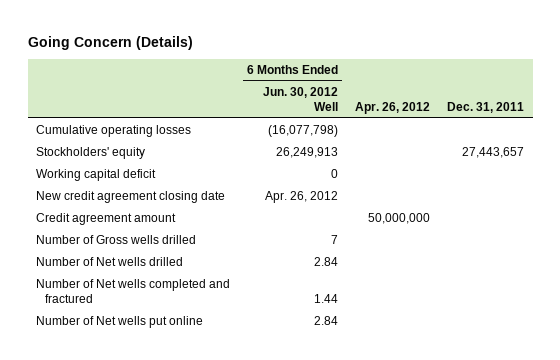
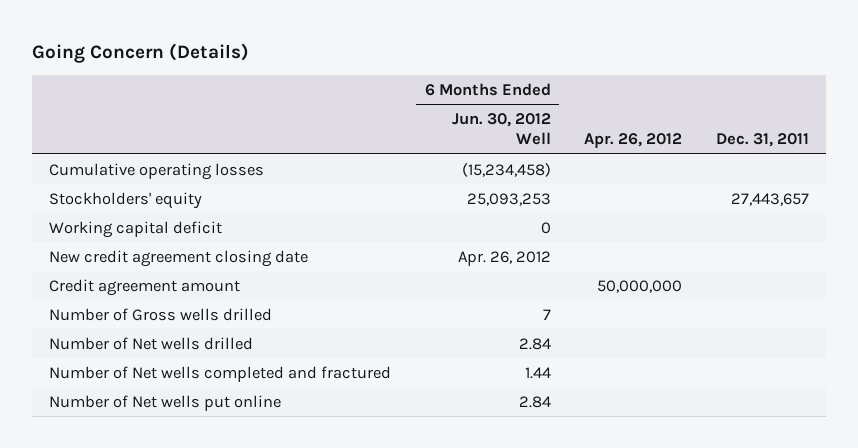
[268,125,339,138] (16,077,798) -> [461,162,551,177] (15,234,458)
[276,147,339,159] 26,249,913 -> [466,192,551,206] 25,093,253

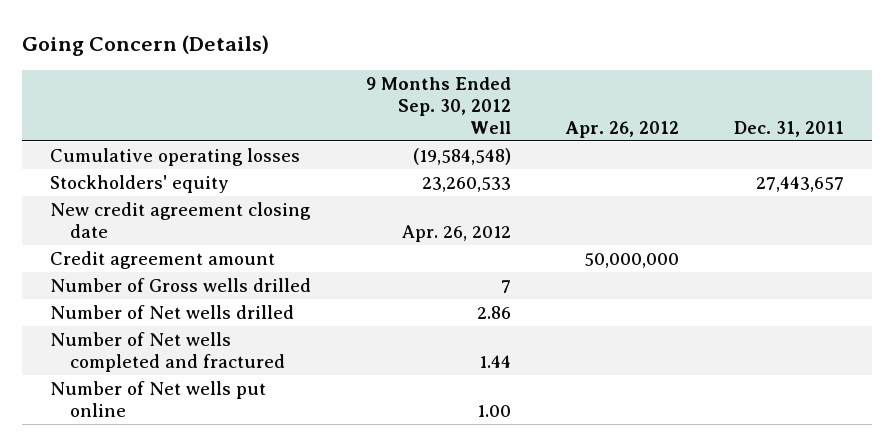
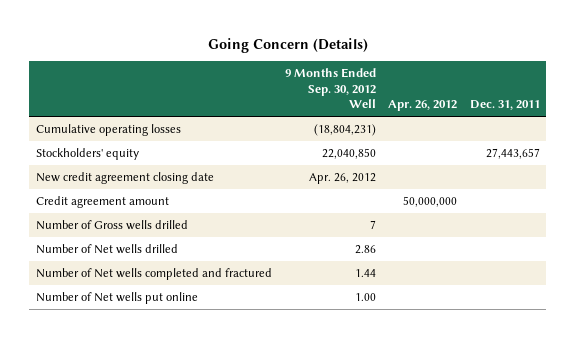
[413,148,512,166] (19,584,548) -> [313,124,376,137] (18,804,231)
[422,177,512,193] 23,260,533 -> [321,148,376,160] 22,040,850

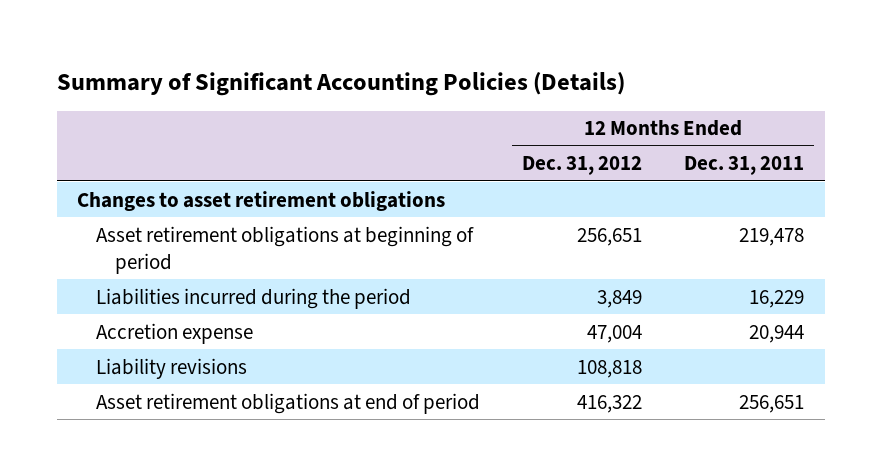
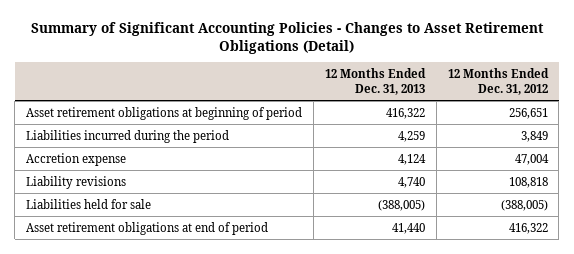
[56,71,625,96] Summary of Significant Accounting Policies (Details) -> [30,21,544,54] Summary of Significant Accounting Policies - Changes to Asset Retirement Obligations (Detail)
[683,156,804,176] Dec. 31, 2011 -> none
none -> [324,68,426,95] 12 Months Ended Dec. 31, 2013
[77,190,446,211] Changes to asset retirement obligations -> none
none -> [26,198,152,209] Liabilities held for sale

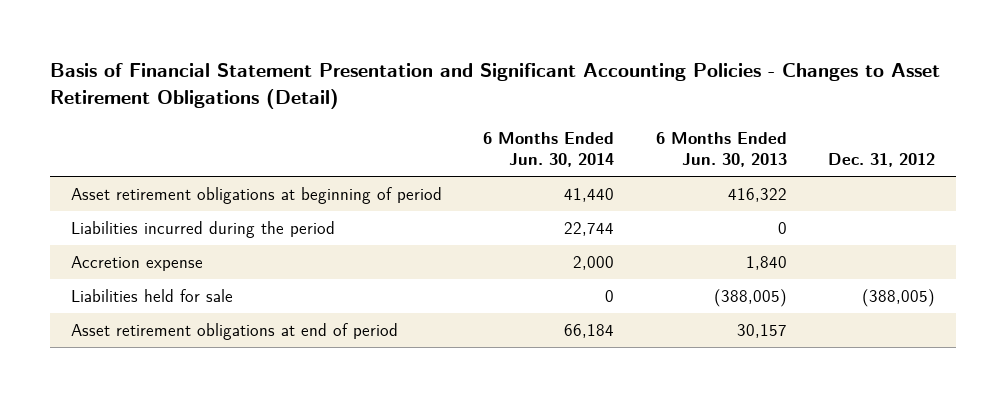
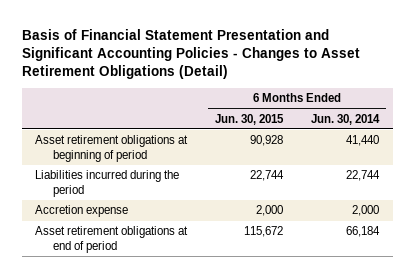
[655,132,787,168] 6 Months Ended Jun. 30, 2013 -> none
[828,153,936,168] Dec. 31, 2012 -> none
none -> [215,113,285,125] Jun. 30, 2015
[70,289,233,303] Liabilities held for sale -> none

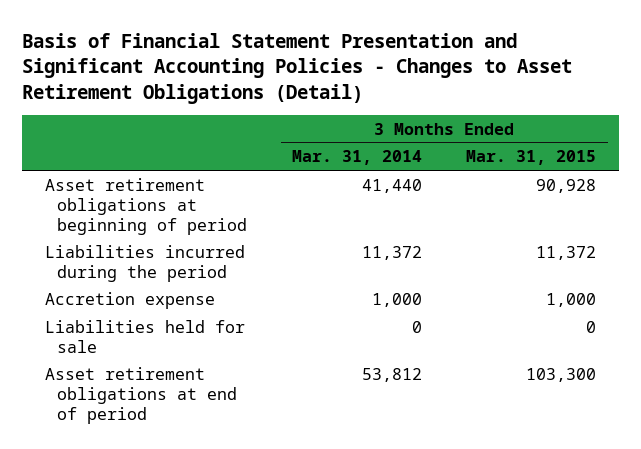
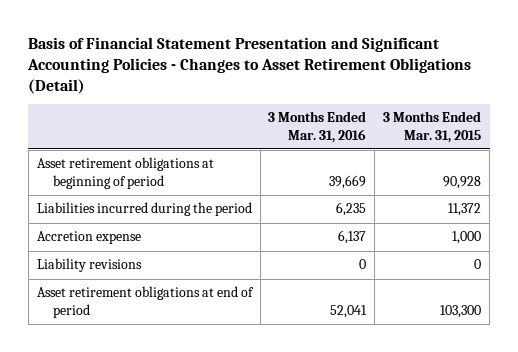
[291,150,422,166] Mar. 31, 2014 -> none
none -> [268,111,367,143] 3 Months Ended Mar. 31, 2016
[44,319,245,353] Liabilities held for sale -> none
none -> [36,258,142,273] Liability revisions

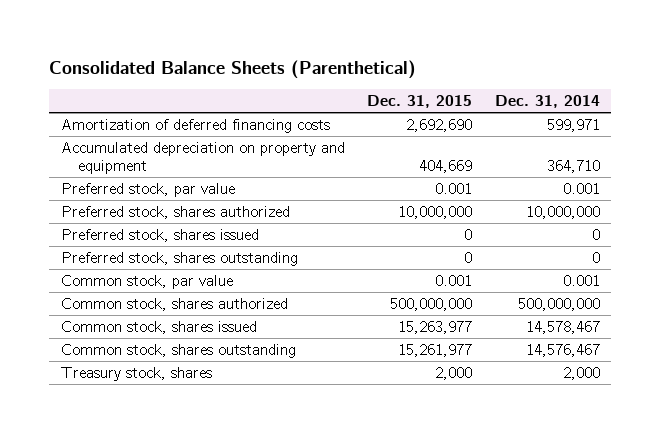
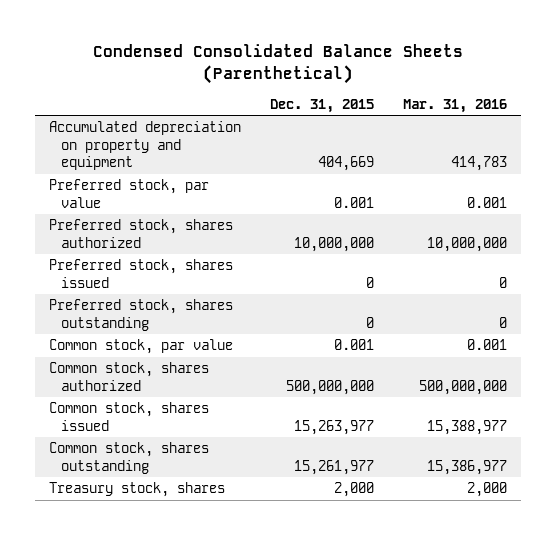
[49,59,417,79] Consolidated Balance Sheets (Parenthetical) -> [93,43,464,84] Condensed Consolidated Balance Sheets (Parenthetical)
[494,95,600,109] Dec. 31, 2014 -> none
none -> [403,98,508,113] Mar. 31, 2016
[60,118,330,133] Amortization of deferred financing costs -> none

